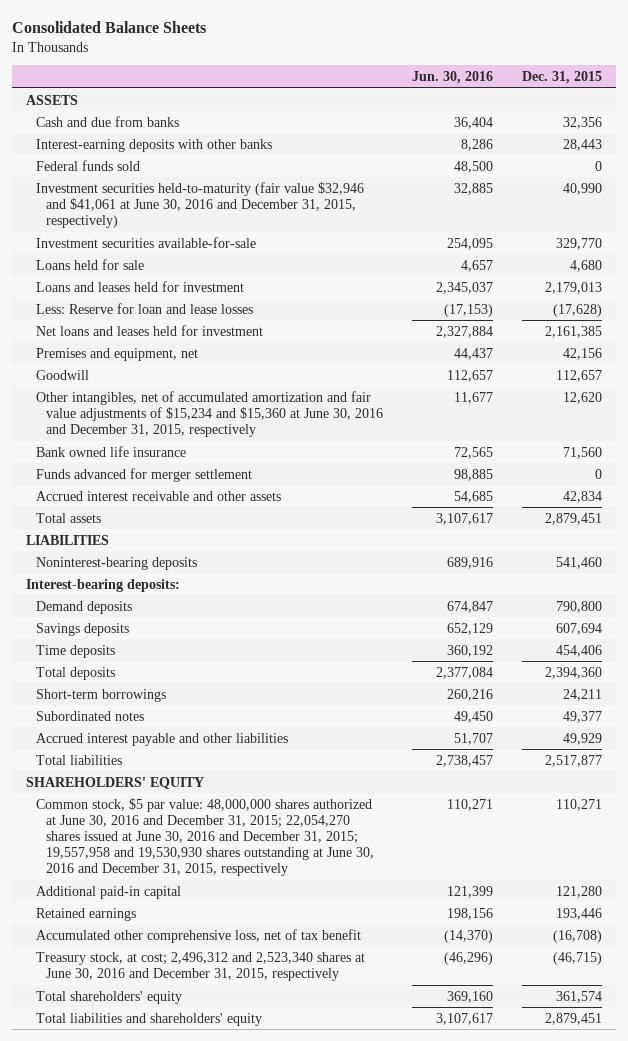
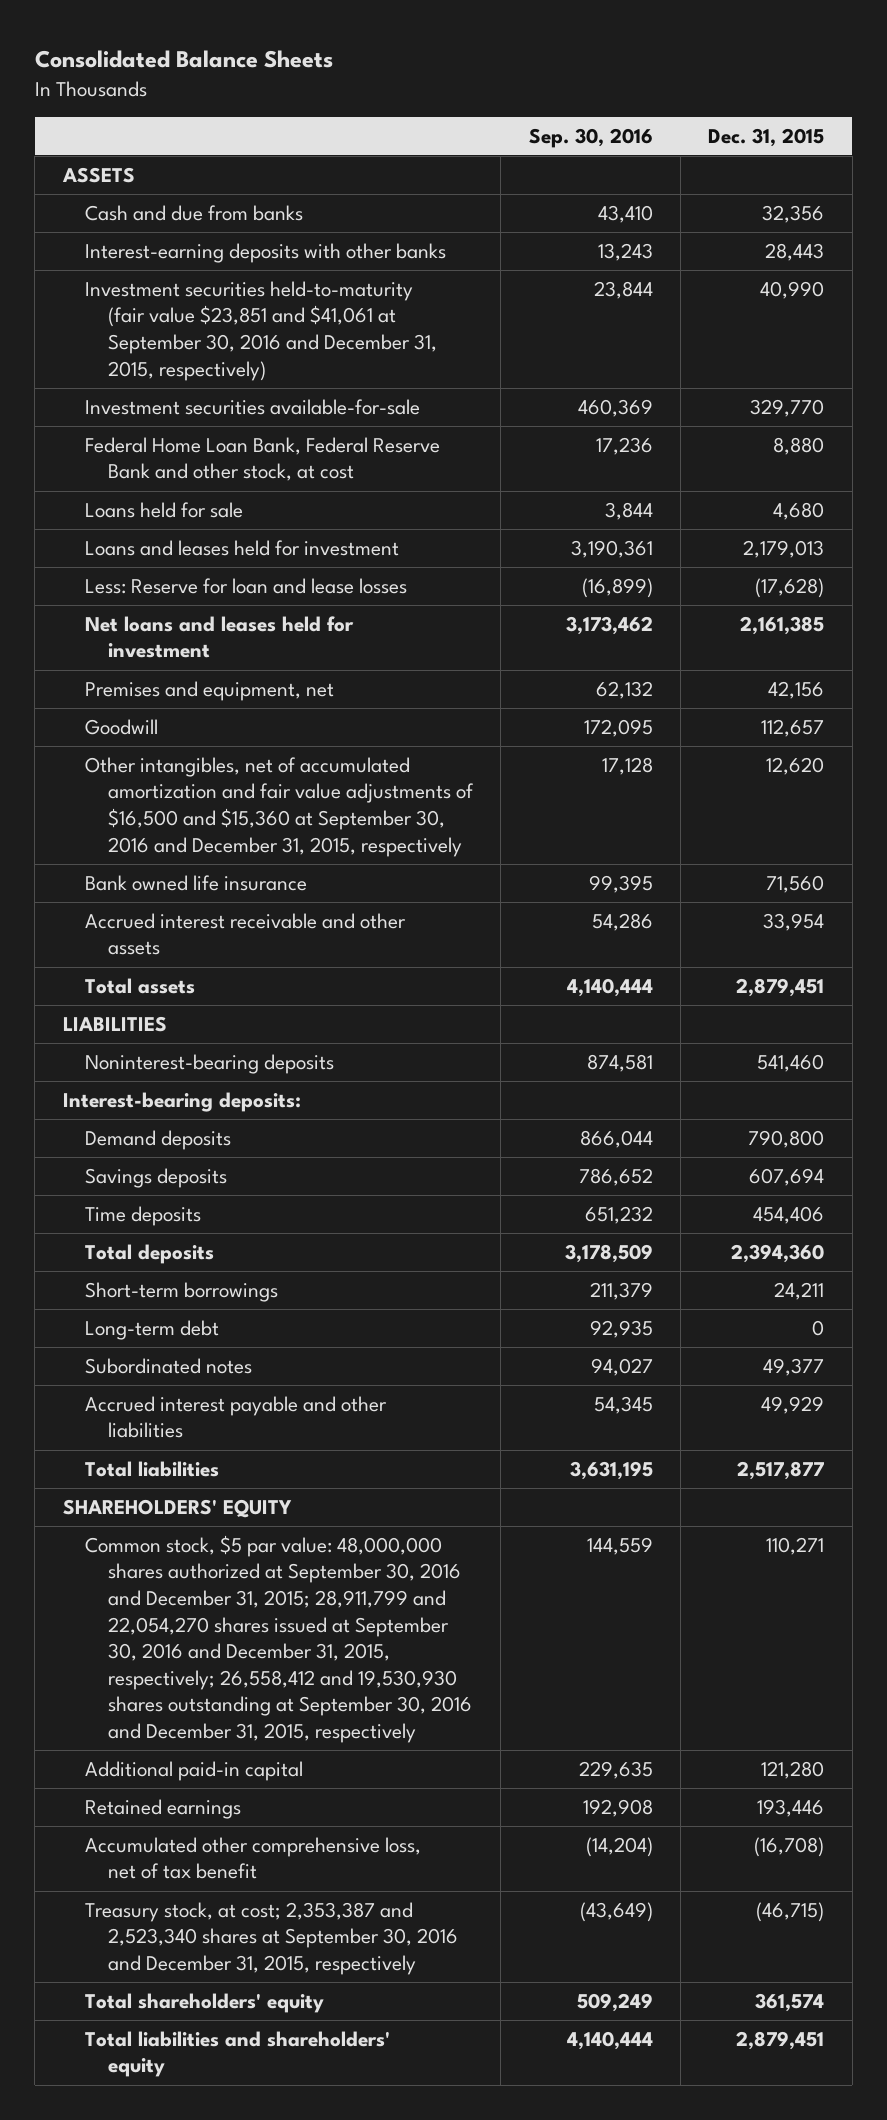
[412,70,494,84] Jun. 30, 2016 -> none
none -> [528,127,653,148] Sep. 30, 2016
[36,159,141,171] Federal funds sold -> none
[36,181,365,228] Investment securities held-to-maturity (fair value $32,946 and $41,061 at June 30, 2016 and December 31, 2015, respectively) -> [85,280,438,381] Investment securities held-to-maturity (fair value $23,851 and $41,061 at September 30, 2016 and December 31, 2015, respectively)
none -> [85,436,441,482] Federal Home Loan Bank, Federal Reserve Bank and other stock, at cost
[36,390,384,437] Other intangibles, net of accumulated amortization and fair value adjustments of $15,234 and $15,360 at June 30, 2016 and December 31, 2015, respectively -> [85,756,475,857] Other intangibles, net of accumulated amortization and fair value adjustments of $16,500 and $15,360 at September 30, 2016 and December 31, 2015, respectively
[36,467,253,482] Funds advanced for merger settlement -> none
[562,490,602,503] 42,834 -> [763,912,825,931] 33,954
none -> [85,1319,220,1340] Long-term debt
[36,797,375,877] Common stock, $5 par value: 48,000,000 shares authorized at June 30, 2016 and December 31, 2015; 22,054,270 shares issued at June 30, 2016 and December 31, 2015; 19,557,958 and 19,530,930 shares outstanding at June 30, 2016 and December 31, 2015, respectively -> [85,1534,473,1743] Common stock, $5 par value: 48,000,000 shares authorized at September 30, 2016 and December 31, 2015; 28,911,799 and 22,054,270 shares issued at September 30, 2016 and December 31, 2015, respectively; 26,558,412 and 19,530,930 shares outstanding at September 30, 2016 and December 31, 2015, respectively
[36,951,366,981] Treasury stock, at cost; 2,496,312 and 2,523,340 shares at June 30, 2016 and December 31, 2015, respectively -> [85,1901,459,1976] Treasury stock, at cost; 2,353,387 and 2,523,340 shares at September 30, 2016 and December 31, 2015, respectively

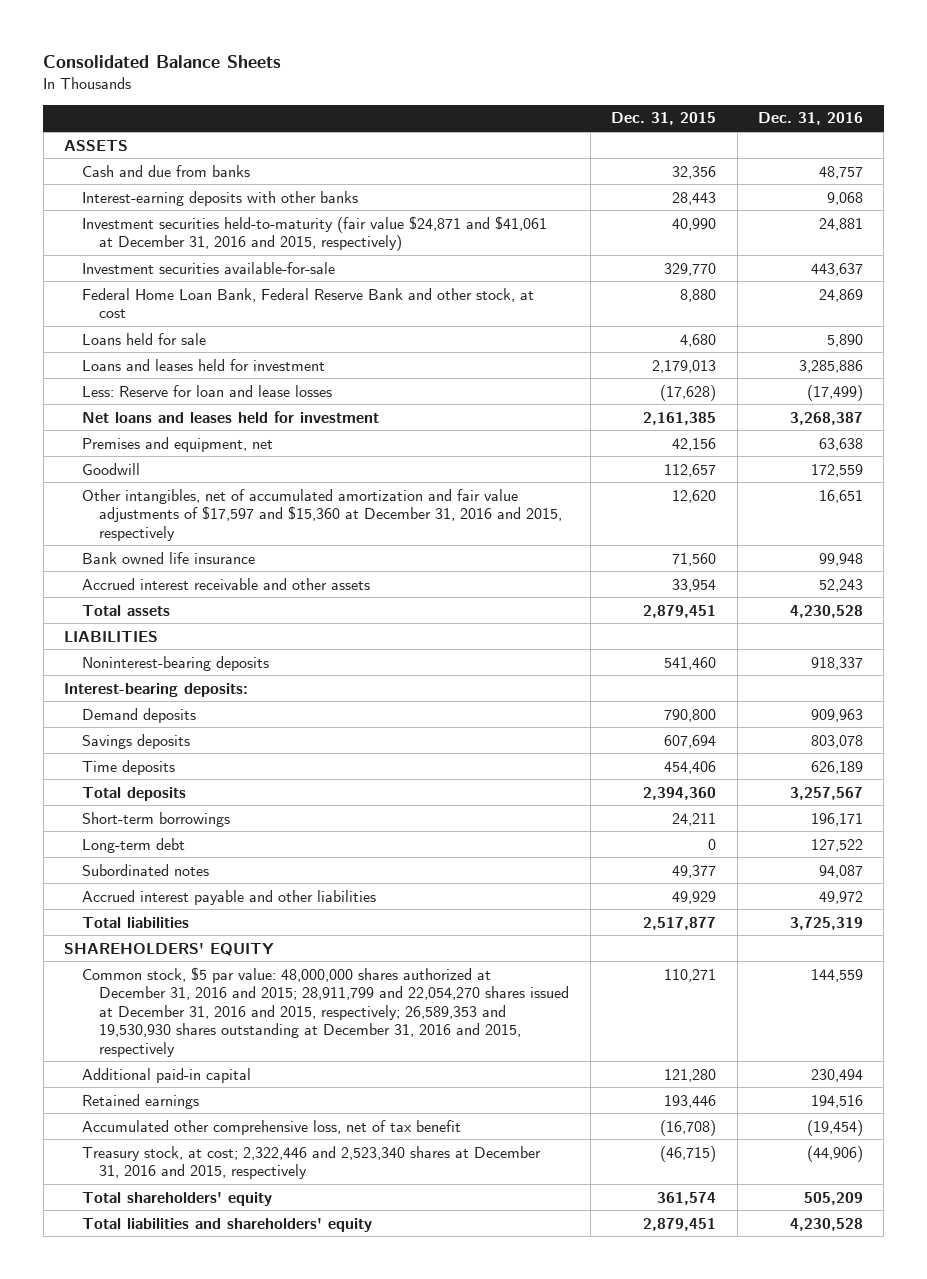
[528,127,653,148] Sep. 30, 2016 -> none
none -> [757,112,863,126] Dec. 31, 2016
[85,280,438,381] Investment securities held-to-maturity (fair value $23,851 and $41,061 at September 30, 2016 and December 31, 2015, respectively) -> [81,215,547,252] Investment securities held-to-maturity (fair value $24,871 and $41,061 at December 31, 2016 and 2015, respectively)
[85,756,475,857] Other intangibles, net of accumulated amortization and fair value adjustments of $16,500 and $15,360 at September 30, 2016 and December 31, 2015, respectively -> [81,488,563,541] Other intangibles, net of accumulated amortization and fair value adjustments of $17,597 and $15,360 at December 31, 2016 and 2015, respectively
[85,1534,473,1743] Common stock, $5 par value: 48,000,000 shares authorized at September 30, 2016 and December 31, 2015; 28,911,799 and 22,054,270 shares issued at September 30, 2016 and December 31, 2015, respectively; 26,558,412 and 19,530,930 shares outstanding at September 30, 2016 and December 31, 2015, respectively -> [81,966,570,1057] Common stock, $5 par value: 48,000,000 shares authorized at December 31, 2016 and 2015; 28,911,799 and 22,054,270 shares issued at December 31, 2016 and 2015, respectively; 26,589,353 and 19,530,930 shares outstanding at December 31, 2016 and 2015, respectively
[85,1901,459,1976] Treasury stock, at cost; 2,353,387 and 2,523,340 shares at September 30, 2016 and December 31, 2015, respectively -> [81,1145,541,1180] Treasury stock, at cost; 2,322,446 and 2,523,340 shares at December 31, 2016 and 2015, respectively

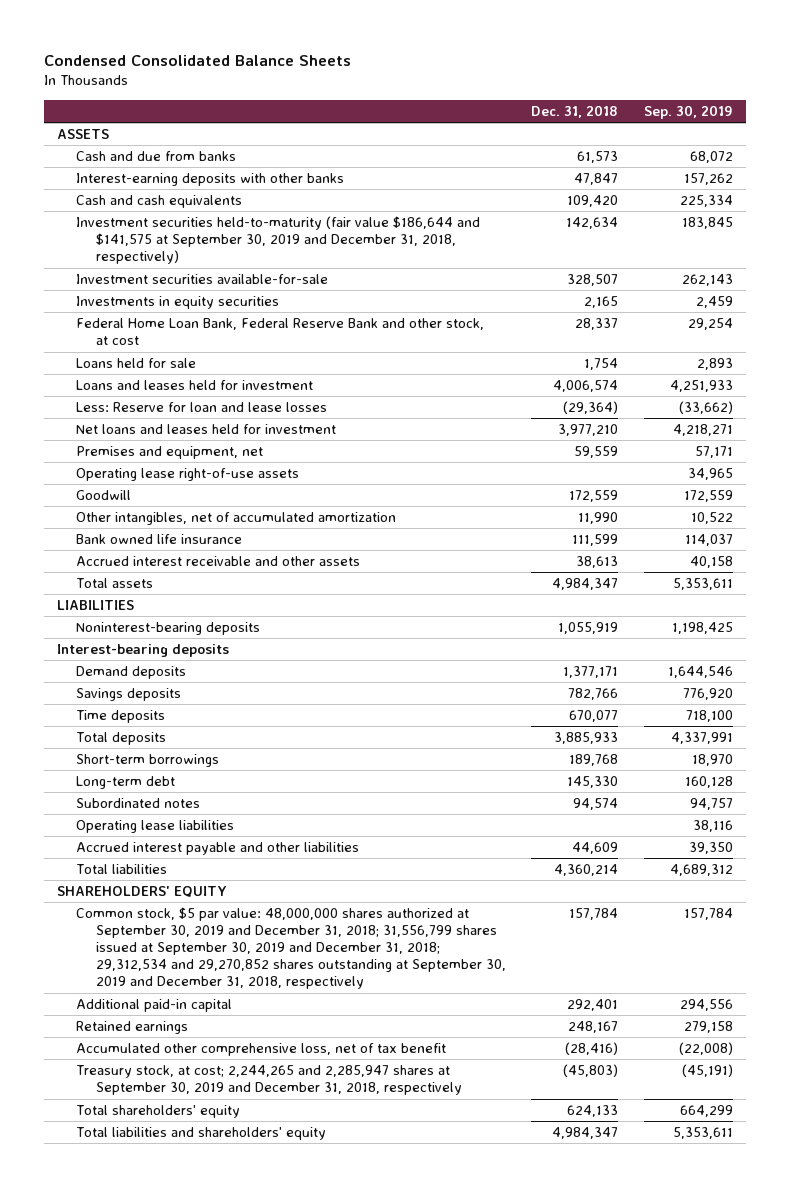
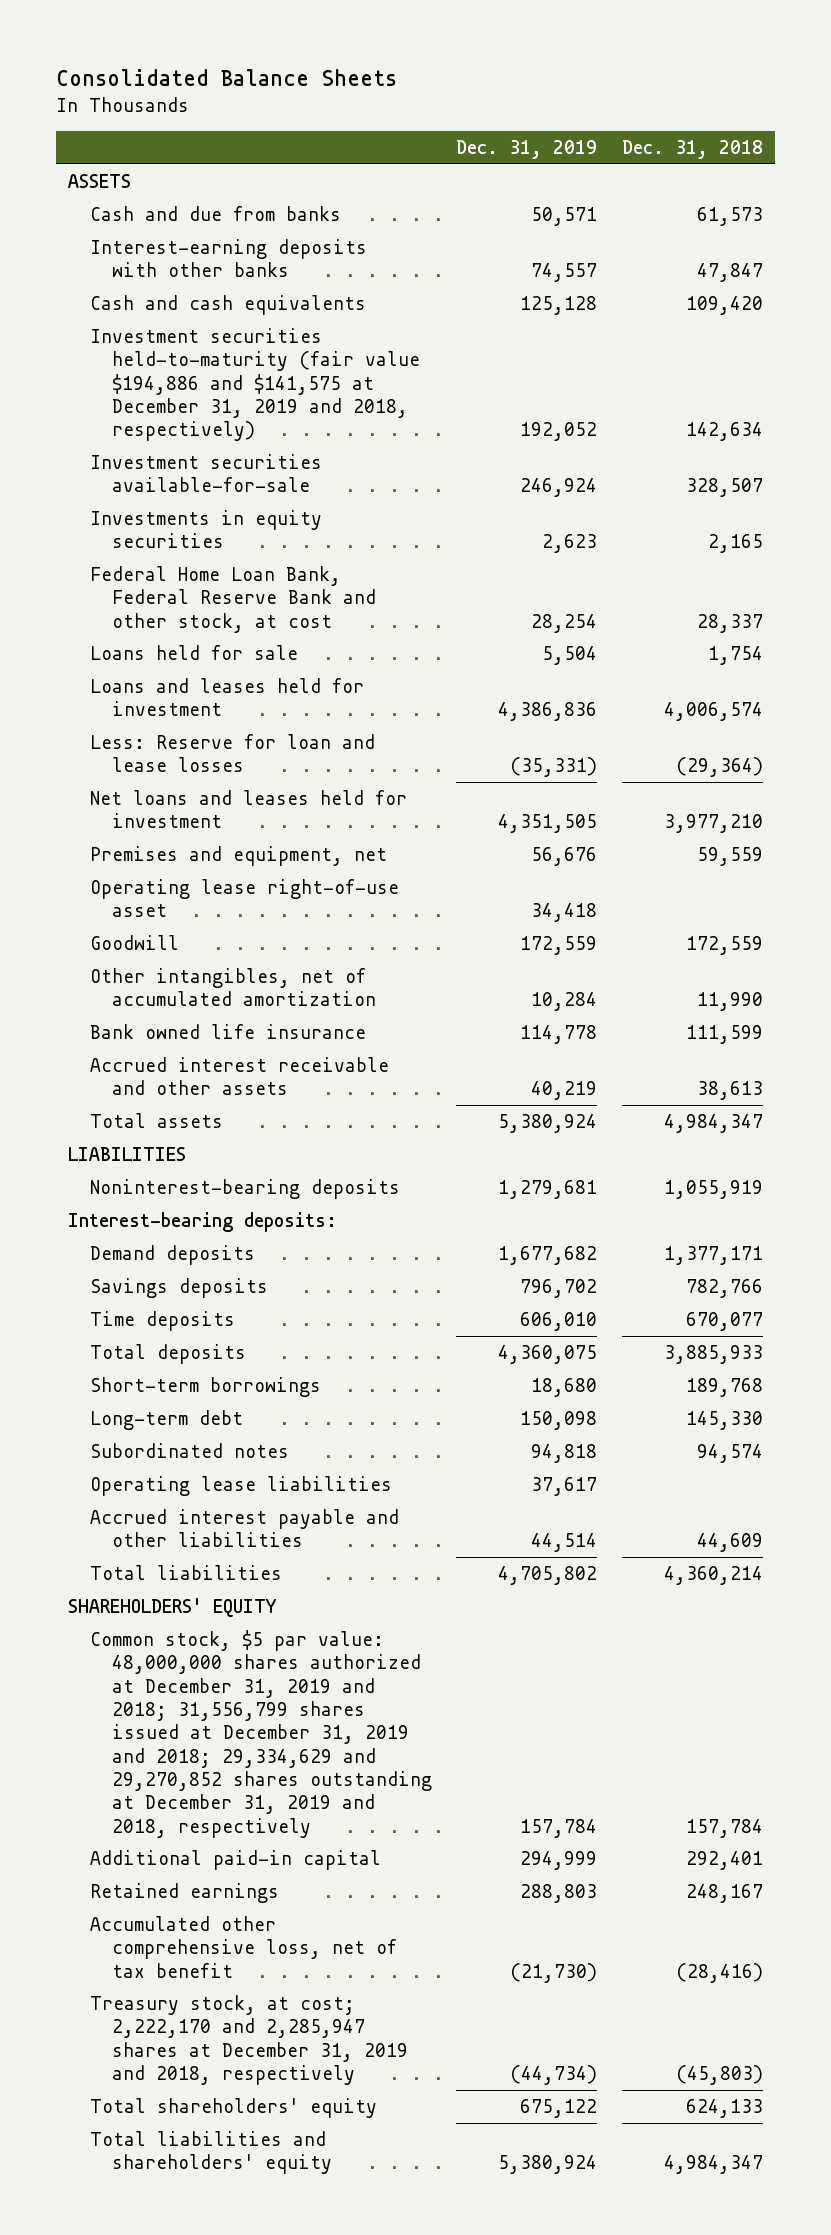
[43,55,351,67] Condensed Consolidated Balance Sheets -> [56,68,398,86] Consolidated Balance Sheets
[644,104,734,119] Sep. 30, 2019 -> none
none -> [456,139,598,159] Dec. 31, 2019
[76,216,481,265] Investment securities held-to-maturity (fair value $186,644 and $141,575 at September 30, 2019 and December 31, 2018, respectively) -> [89,327,420,442] Investment securities held-to-maturity (fair value $194,886 and $141,575 at December 31, 2019 and 2018, respectively)
[76,468,300,482] Operating lease right-of-use assets -> [89,878,399,918] Operating lease right-of-use asset
[56,644,229,658] Interest-bearing deposits -> [68,1211,338,1232] Interest-bearing deposits:
[76,907,506,990] Common stock, $5 par value: 48,000,000 shares authorized at September 30, 2019 and December 31, 2018; 31,556,799 shares issued at September 30, 2019 and December 31, 2018; 29,312,534 and 29,270,852 shares outstanding at September 30, 2019 and December 31, 2018, respectively -> [89,1629,432,1838] Common stock, $5 par value: 48,000,000 shares authorized at December 31, 2019 and 2018; 31,556,799 shares issued at December 31, 2019 and 2018; 29,334,629 and 29,270,852 shares outstanding at December 31, 2019 and 2018, respectively
[76,1065,462,1096] Treasury stock, at cost; 2,244,265 and 2,285,947 shares at September 30, 2019 and December 31, 2018, respectively -> [89,1994,408,2085] Treasury stock, at cost; 2,222,170 and 2,285,947 shares at December 31, 2019 and 2018, respectively

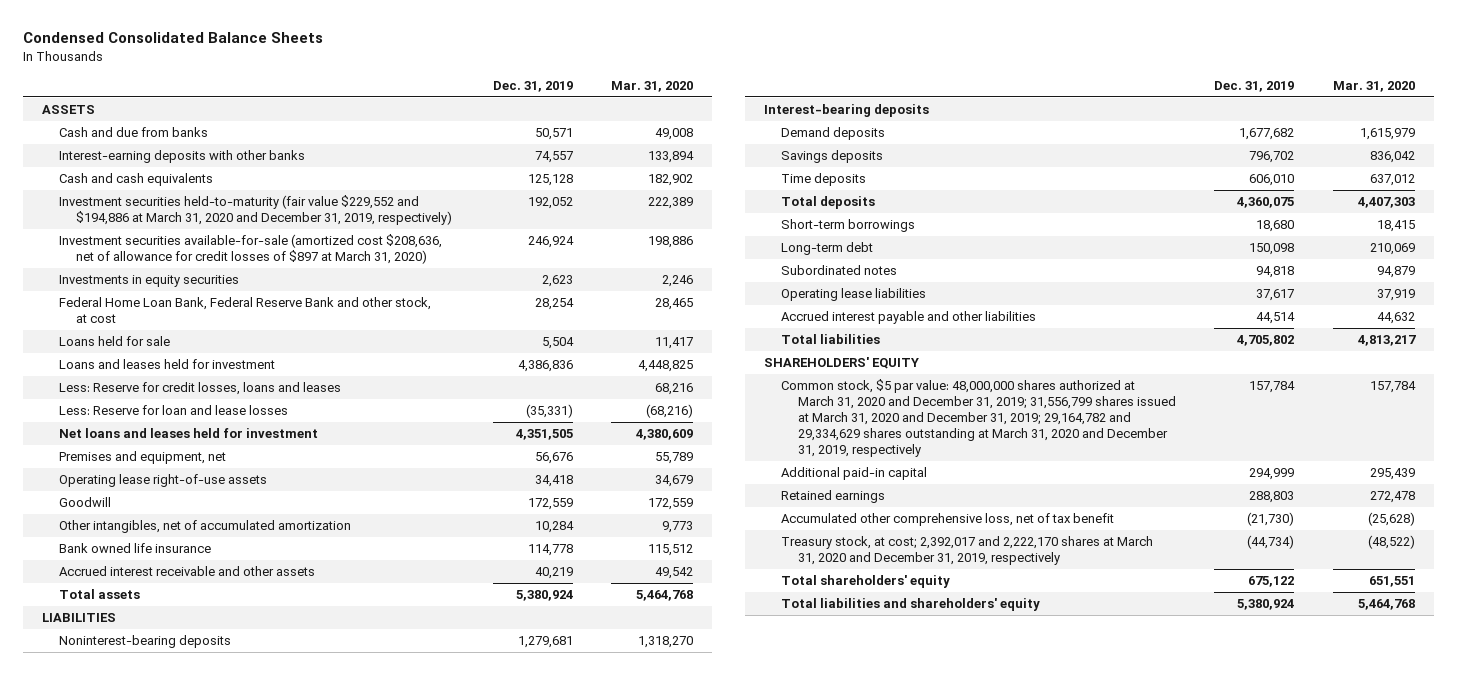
[56,68,398,86] Consolidated Balance Sheets -> [22,32,323,44] Condensed Consolidated Balance Sheets
[621,139,763,159] Dec. 31, 2018 -> none
none -> [611,80,694,92] Mar. 31, 2020
[89,327,420,442] Investment securities held-to-maturity (fair value $194,886 and $141,575 at December 31, 2019 and 2018, respectively) -> [59,195,453,226] Investment securities held-to-maturity (fair value $229,552 and $194,886 at March 31, 2020 and December 31, 2019, respectively)
[89,453,322,493] Investment securities available-for-sale -> [59,234,443,265] Investment securities available-for-sale (amortized cost $208,636, net of allowance for credit losses of $897 at March 31, 2020)
none -> [59,382,342,396] Less: Reserve for credit losses, loans and leases
[89,878,399,918] Operating lease right-of-use asset -> [59,474,268,488] Operating lease right-of-use assets
[68,1211,338,1232] Interest-bearing deposits: -> [763,104,929,118] Interest-bearing deposits
[89,1629,432,1838] Common stock, $5 par value: 48,000,000 shares authorized at December 31, 2019 and 2018; 31,556,799 shares issued at December 31, 2019 and 2018; 29,334,629 and 29,270,852 shares outstanding at December 31, 2019 and 2018, respectively -> [780,379,1176,458] Common stock, $5 par value: 48,000,000 shares authorized at March 31, 2020 and December 31, 2019; 31,556,799 shares issued at March 31, 2020 and December 31, 2019; 29,164,782 and 29,334,629 shares outstanding at March 31, 2020 and December 31, 2019, respectively
[89,1994,408,2085] Treasury stock, at cost; 2,222,170 and 2,285,947 shares at December 31, 2019 and 2018, respectively -> [780,536,1153,566] Treasury stock, at cost; 2,392,017 and 2,222,170 shares at March 31, 2020 and December 31, 2019, respectively

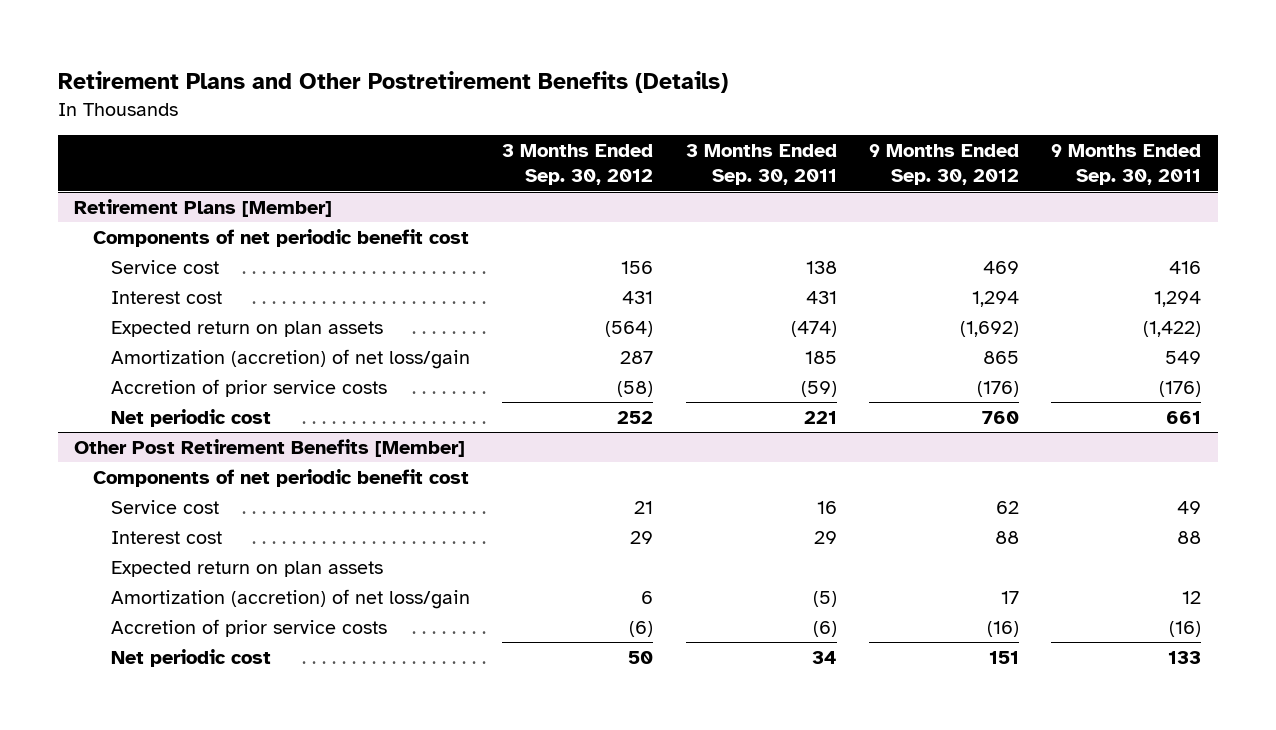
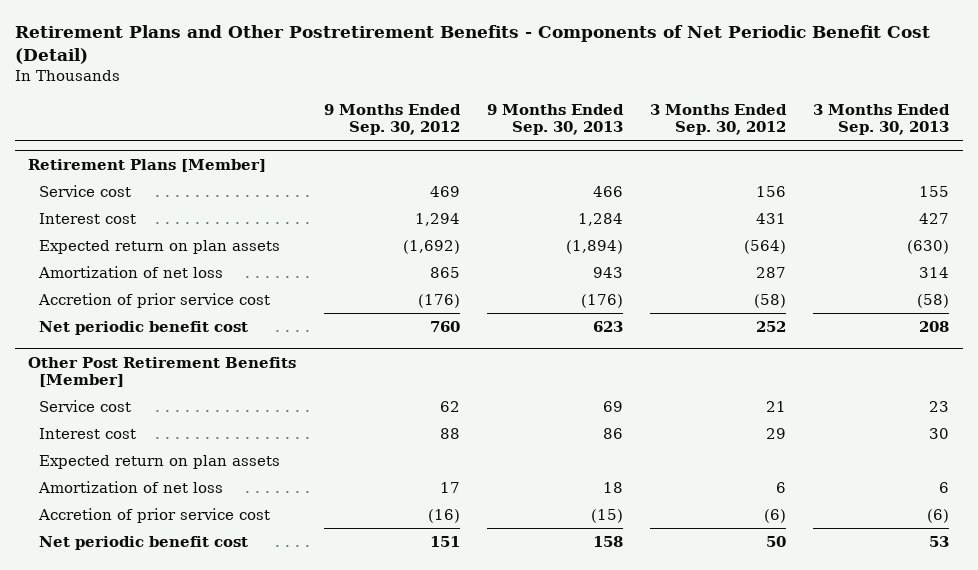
[58,70,729,93] Retirement Plans and Other Postretirement Benefits (Details) -> [14,24,930,65] Retirement Plans and Other Postretirement Benefits - Components of Net Periodic Benefit Cost (Detail)
[685,144,837,186] 3 Months Ended Sep. 30, 2011 -> none
[1051,144,1202,186] 9 Months Ended Sep. 30, 2011 -> none
none -> [486,104,624,136] 9 Months Ended Sep. 30, 2013
none -> [813,104,951,136] 3 Months Ended Sep. 30, 2013
[92,228,469,247] Components of net periodic benefit cost -> none
[111,348,471,369] Amortization (accretion) of net loss/gain -> [38,265,224,278] Amortization of net loss
[111,378,388,397] Accretion of prior service costs -> [38,292,271,308] Accretion of prior service cost
[111,408,272,427] Net periodic cost -> [39,320,249,335] Net periodic benefit cost
[92,468,469,487] Components of net periodic benefit cost -> none
[111,588,471,609] Amortization (accretion) of net loss/gain -> [38,480,224,493] Amortization of net loss
[111,618,388,637] Accretion of prior service costs -> [38,507,271,523] Accretion of prior service cost
[111,648,272,667] Net periodic cost -> [39,535,249,550] Net periodic benefit cost

